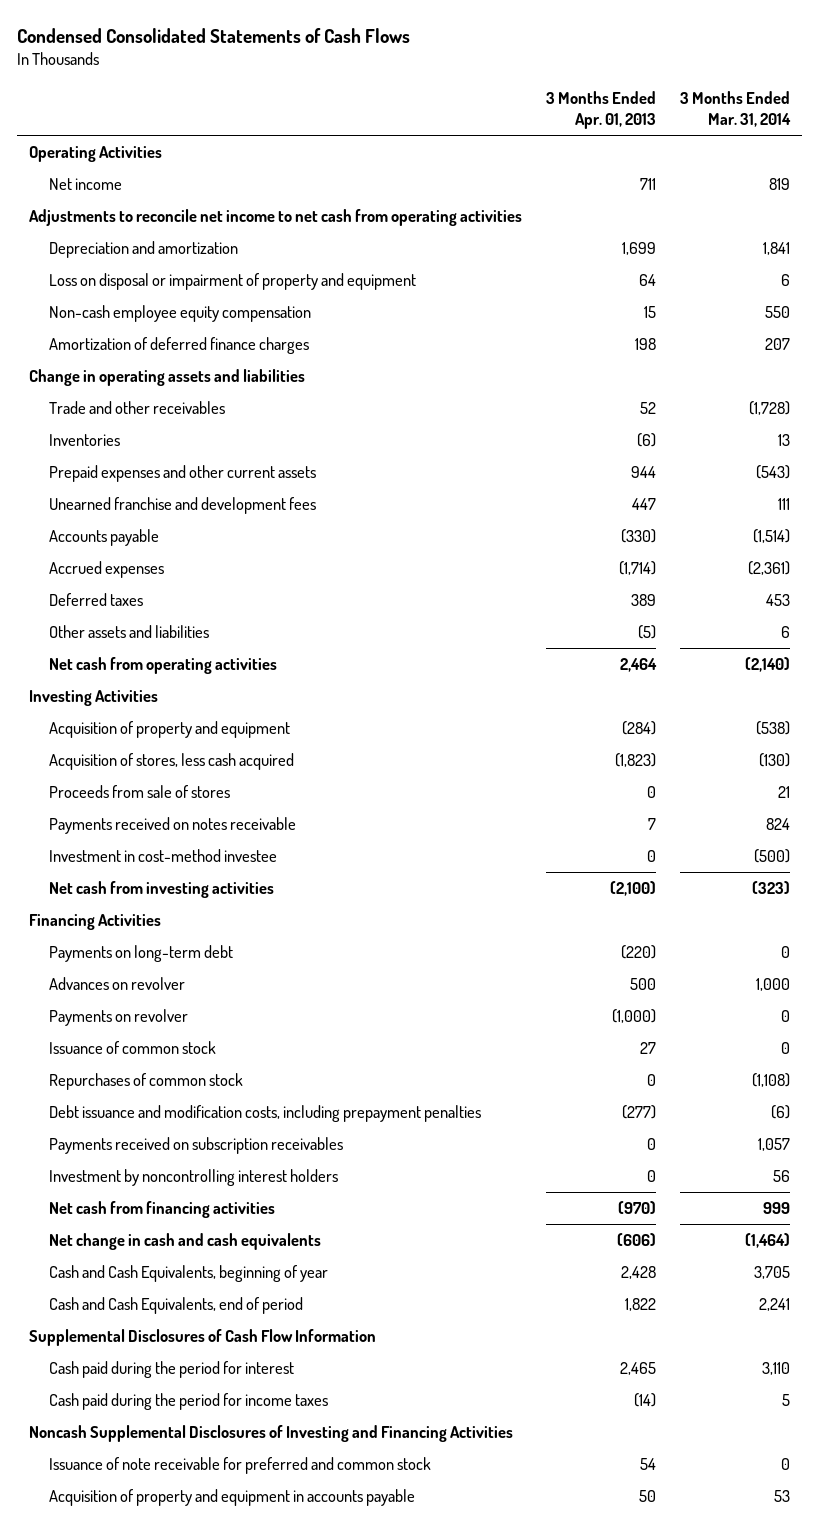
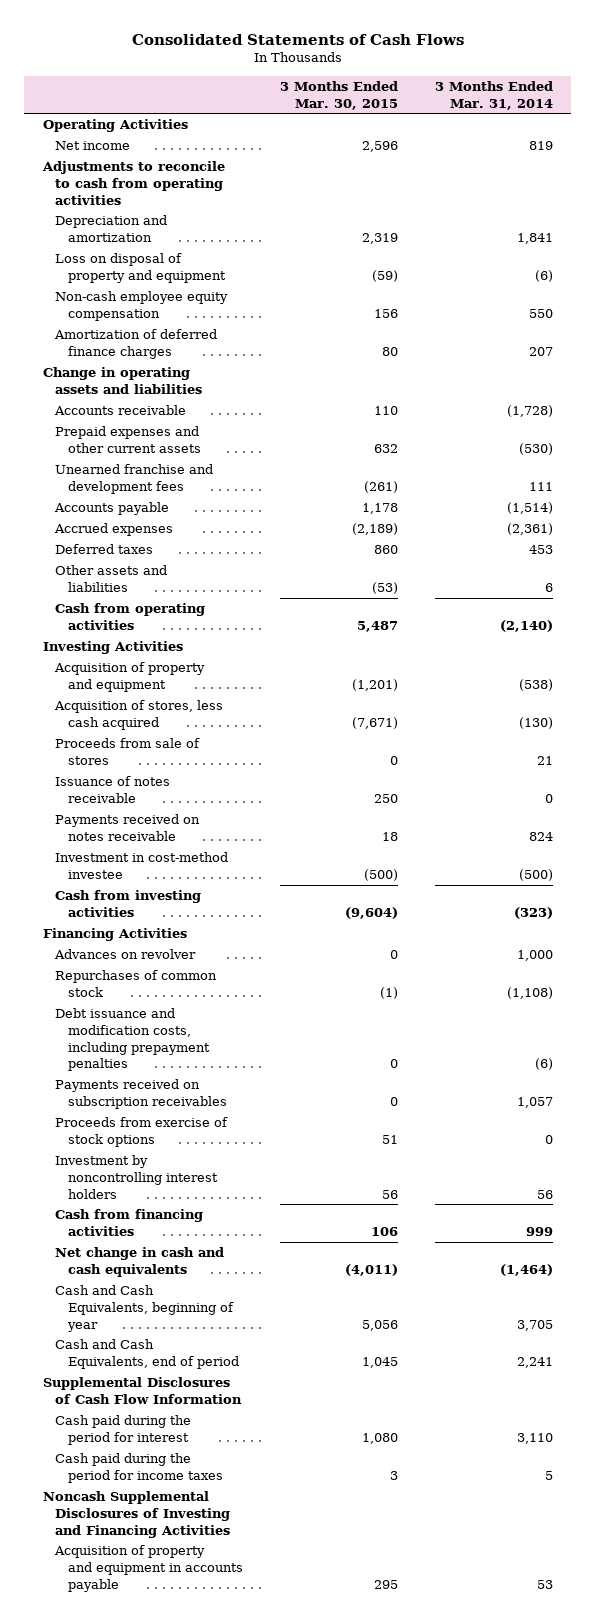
[17,27,411,43] Condensed Consolidated Statements of Cash Flows -> [131,33,464,45] Consolidated Statements of Cash Flows
[545,91,656,130] 3 Months Ended Apr. 01, 2013 -> none
none -> [280,80,399,110] 3 Months Ended Mar. 30, 2015
[28,209,522,227] Adjustments to reconcile net income to net cash from operating activities -> [41,161,225,205] Adjustments to reconcile to cash from operating activities
[48,273,416,291] Loss on disposal or impairment of property and equipment -> [55,253,227,283] Loss on disposal of property and equipment
[780,274,790,287] 6 -> [534,269,553,282] (6)
[48,434,120,447] Inventories -> none
[48,401,225,415] Trade and other receivables -> [54,405,187,416] Accounts receivable
[755,465,790,480] (543) -> [518,442,553,455] (530)
[48,657,277,675] Net cash from operating activities -> [55,603,206,630] Cash from operating activities
none -> [55,776,171,803] Issuance of notes receivable
[48,881,274,899] Net cash from investing activities -> [55,890,202,917] Cash from investing activities
[48,945,233,963] Payments on long-term debt -> none
[48,1009,188,1027] Payments on revolver -> none
[48,1041,216,1055] Issuance of common stock -> none
none -> [55,1117,229,1147] Proceeds from exercise of stock options
[48,1201,275,1219] Net cash from financing activities -> [55,1209,204,1236] Cash from financing activities
[48,1457,431,1475] Issuance of note receivable for preferred and common stock -> none

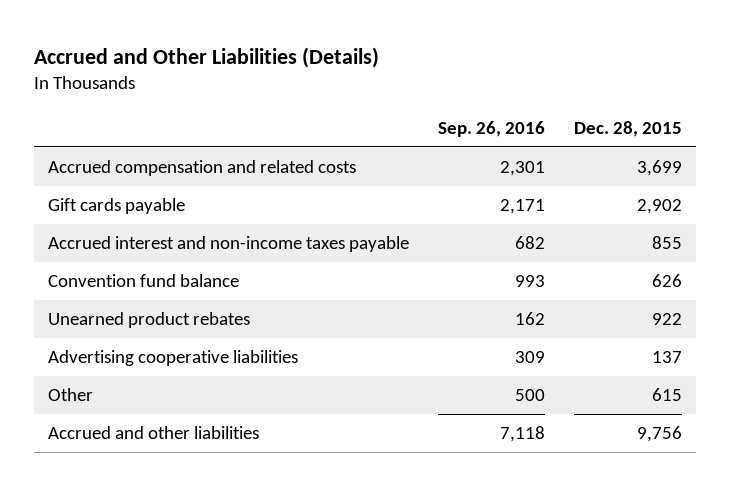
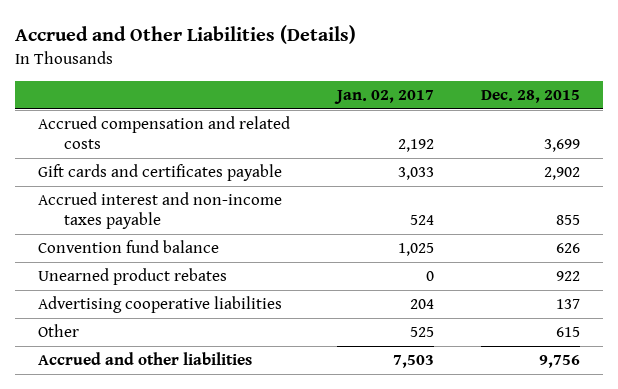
[438,120,546,137] Sep. 26, 2016 -> none
none -> [333,90,434,105] Jan. 02, 2017
[48,198,186,215] Gift cards payable -> [38,164,283,182] Gift cards and certificates payable

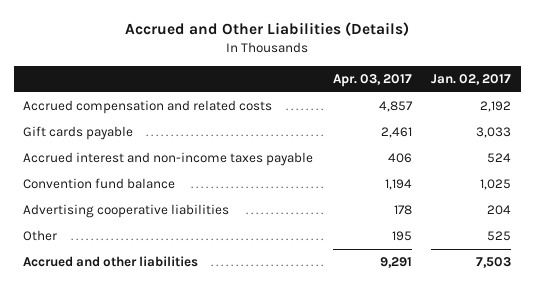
[480,90,580,104] Dec. 28, 2015 -> none
none -> [332,73,412,87] Apr. 03, 2017
[38,164,283,182] Gift cards and certificates payable -> [23,126,134,141] Gift cards payable
[38,268,228,286] Unearned product rebates -> none

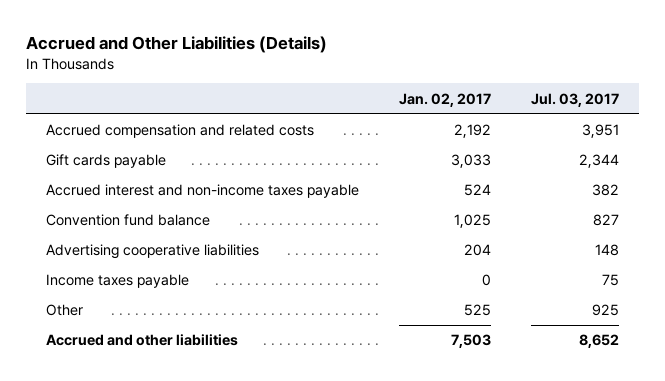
[332,73,412,87] Apr. 03, 2017 -> none
none -> [530,92,619,107] Jul. 03, 2017
none -> [45,274,189,289] Income taxes payable

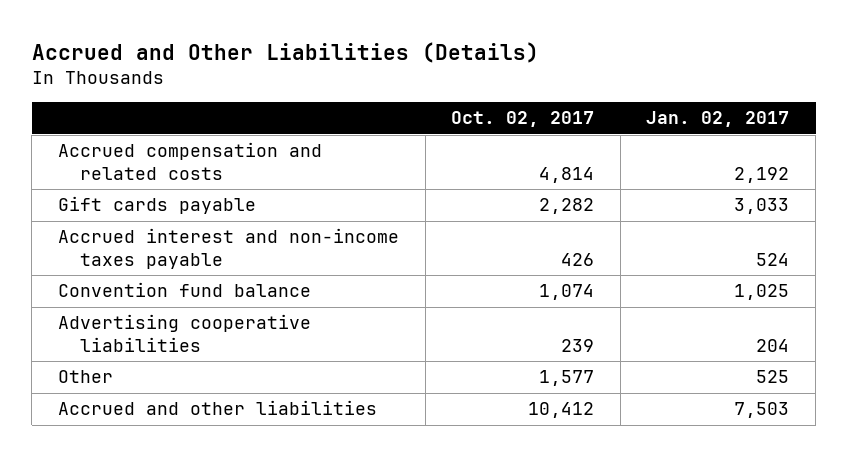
[530,92,619,107] Jul. 03, 2017 -> none
none -> [451,111,595,128] Oct. 02, 2017
[45,274,189,289] Income taxes payable -> none

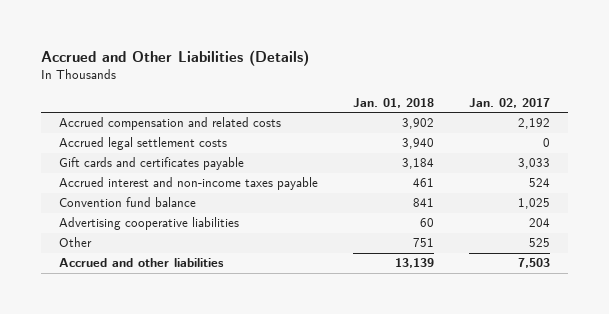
[451,111,595,128] Oct. 02, 2017 -> none
none -> [353,97,435,108] Jan. 01, 2018
none -> [58,137,227,151] Accrued legal settlement costs
[57,196,256,215] Gift cards payable -> [58,157,244,171] Gift cards and certificates payable

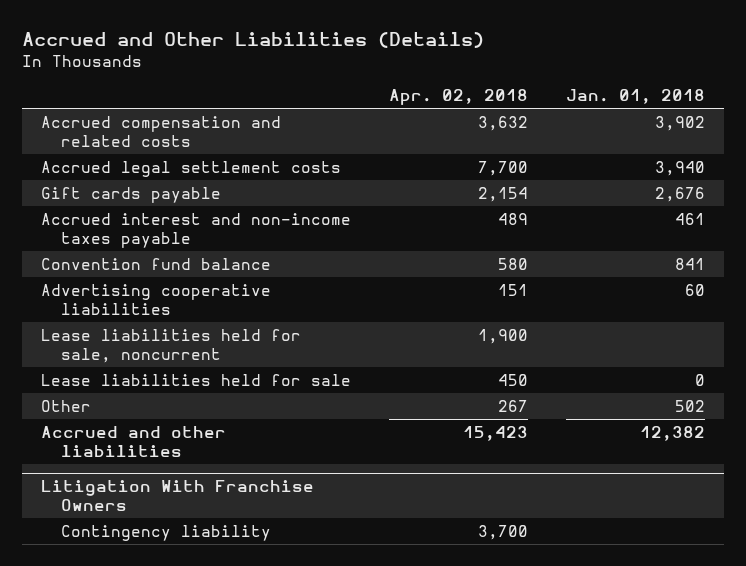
[469,97,551,108] Jan. 02, 2017 -> none
none -> [388,89,528,106] Apr. 02, 2018
[58,157,244,171] Gift cards and certificates payable -> [40,186,221,203] Gift cards payable
[402,158,435,170] 3,184 -> [655,186,706,202] 2,676
none -> [40,328,301,363] Lease liabilities held for sale, noncurrent
none -> [40,373,351,386] Lease liabilities held for sale
[413,238,435,248] 751 -> [675,399,706,412] 502
[395,258,435,269] 13,139 -> [640,425,706,441] 12,382
none -> [40,480,314,511] Litigation With Franchise Owners
none -> [61,524,272,541] Contingency liability

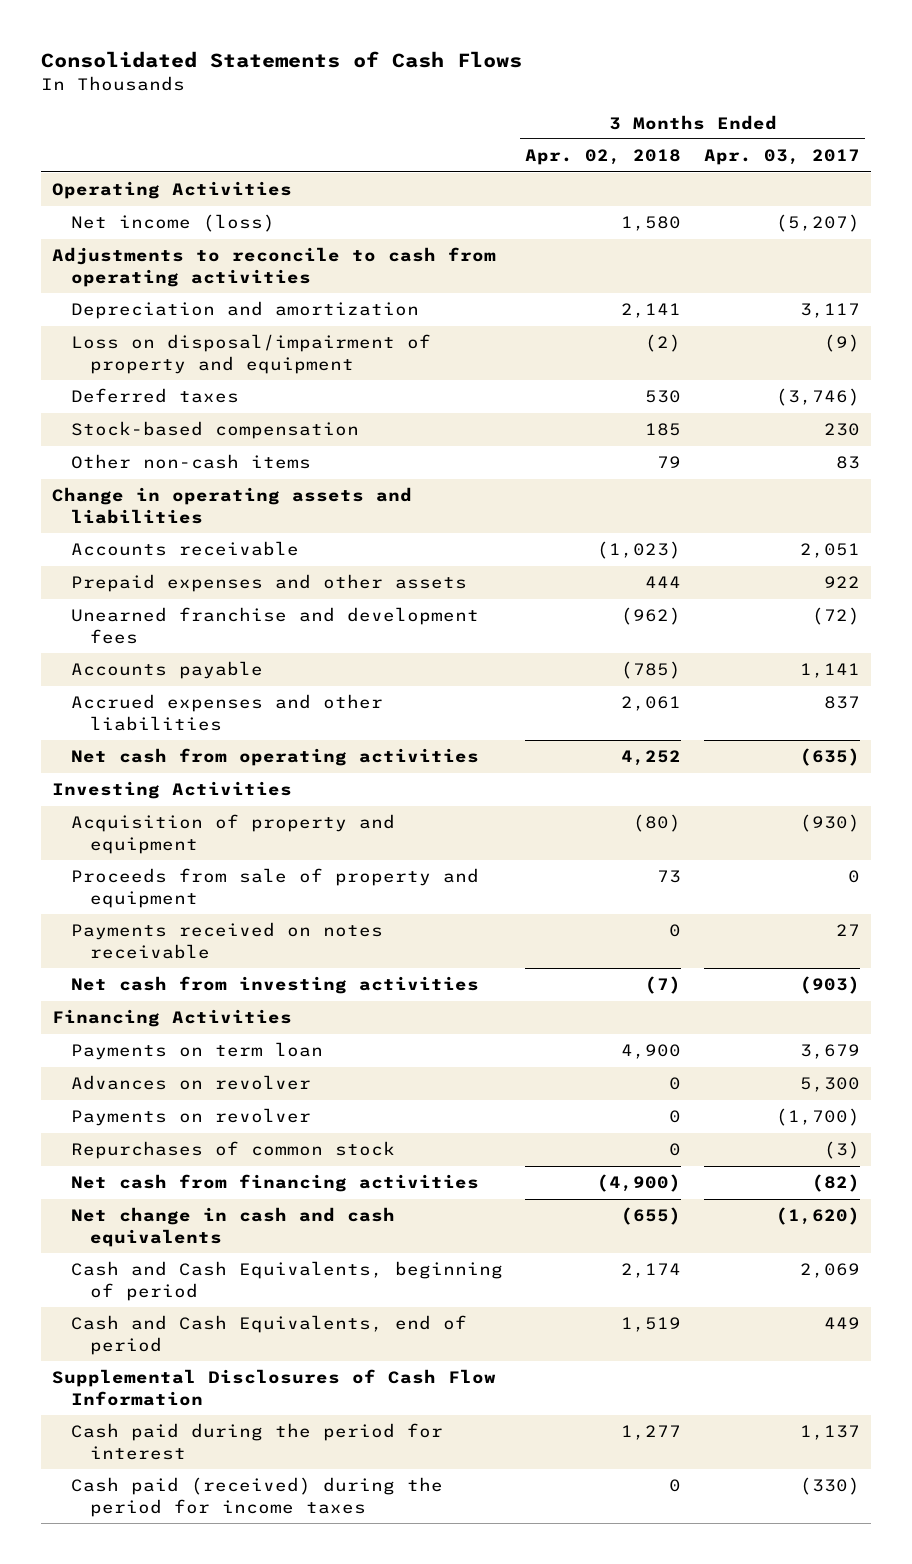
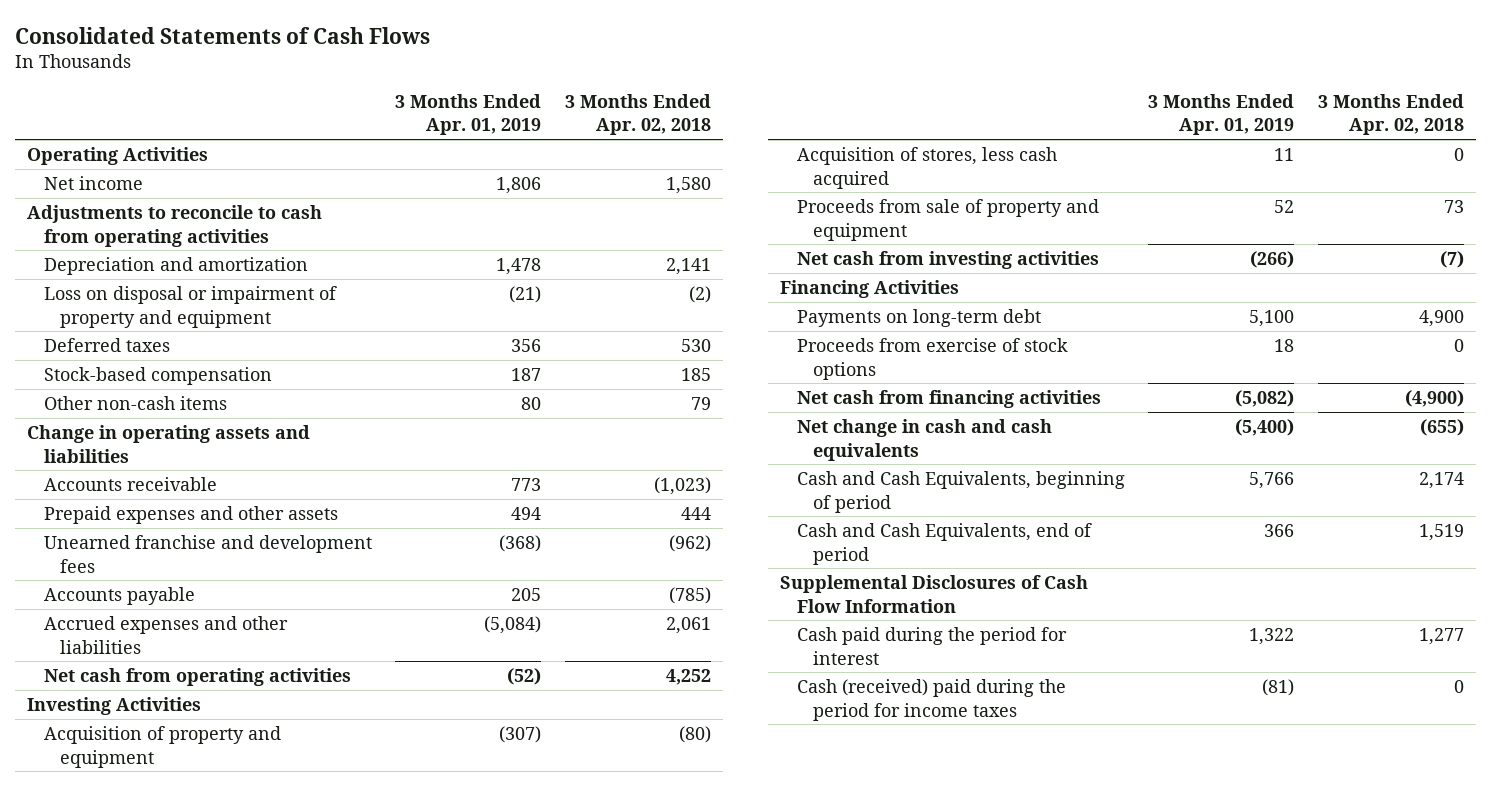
[703,149,860,166] Apr. 03, 2017 -> none
none -> [395,93,542,136] 3 Months Ended Apr. 01, 2019
[71,214,276,233] Net income (loss) -> [43,175,143,190] Net income
[71,334,432,374] Loss on disposal/impairment of property and equipment -> [43,285,337,328] Loss on disposal or impairment of property and equipment
none -> [796,146,1057,189] Acquisition of stores, less cash acquired
[71,922,384,959] Payments received on notes receivable -> none
[71,1075,312,1091] Advances on revolver -> none
[71,1108,312,1127] Payments on revolver -> none
[71,1141,396,1160] Repurchases of common stock -> none
[71,1042,324,1061] Payments on term loan -> [796,308,1041,327] Payments on long-term debt
none -> [796,337,1068,380] Proceeds from exercise of stock options
[71,1477,444,1517] Cash paid (received) during the period for income taxes -> [796,678,1066,721] Cash (received) paid during the period for income taxes

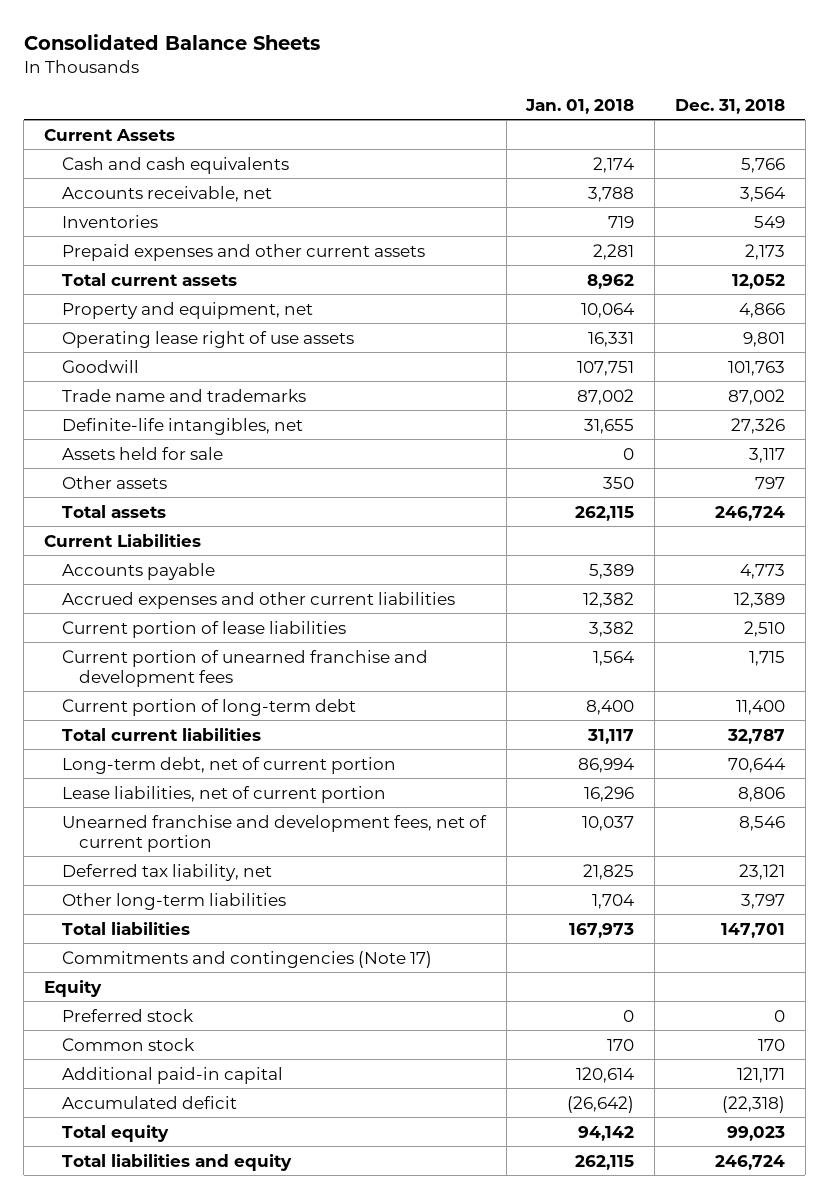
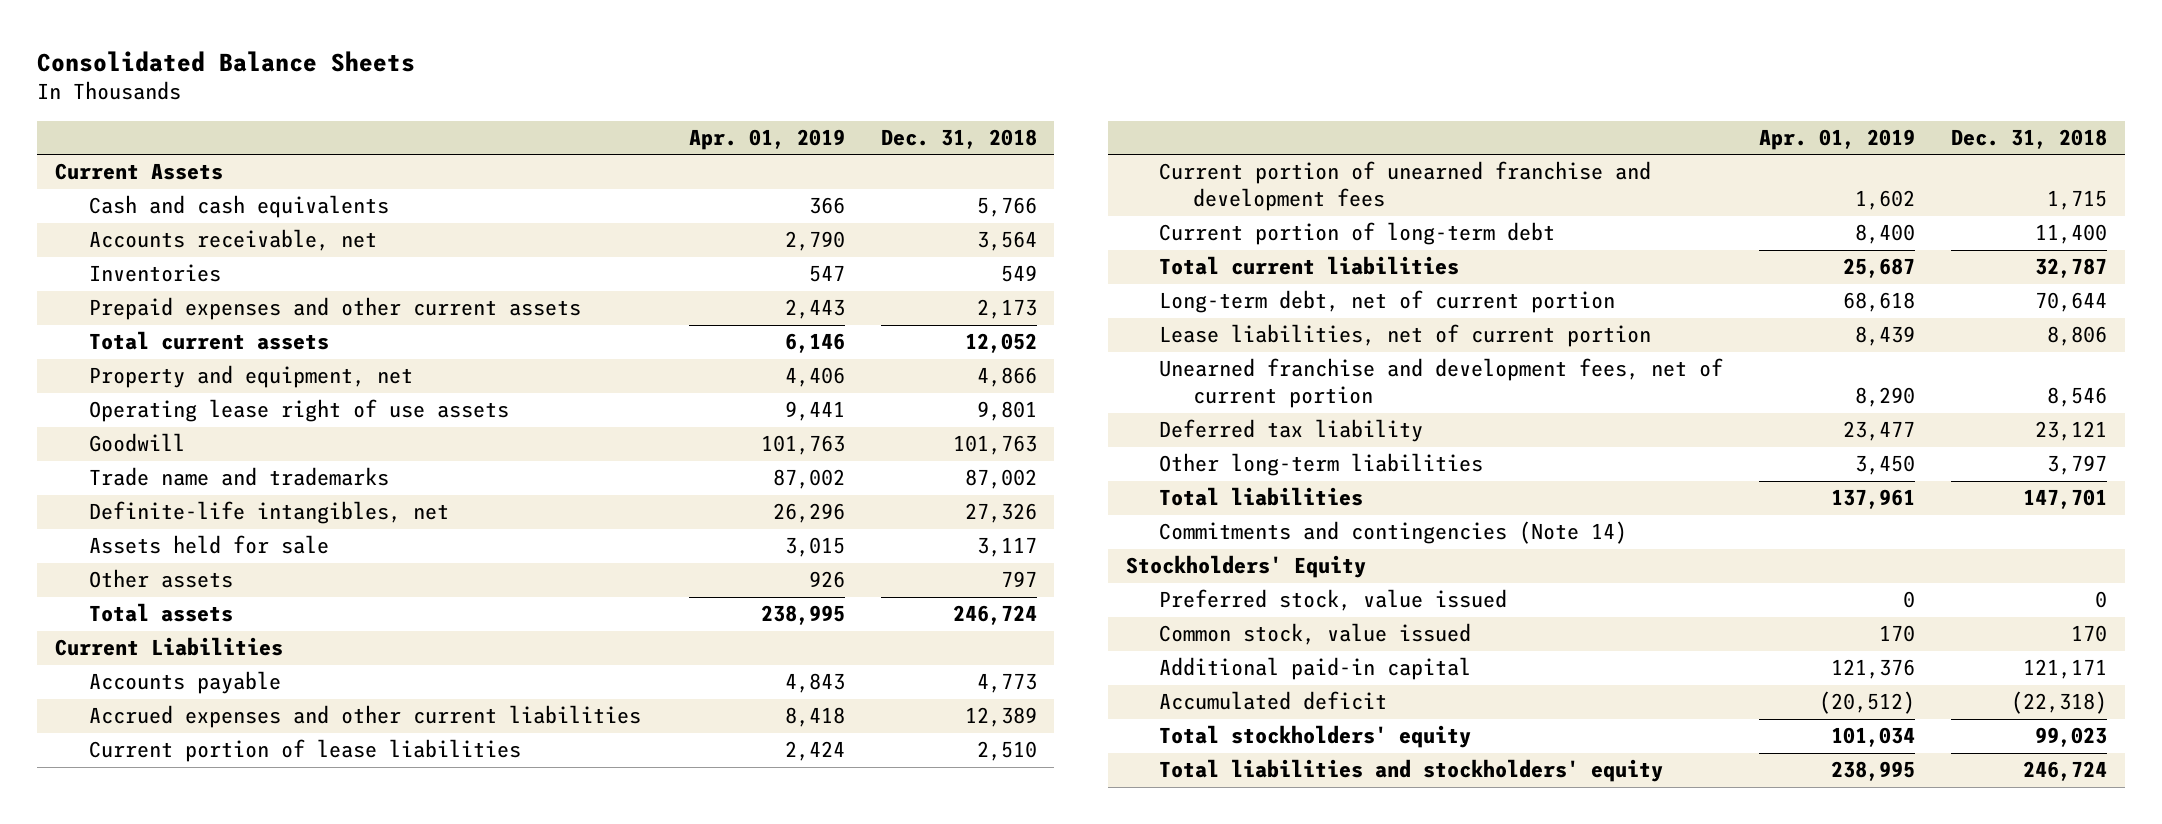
[525,98,635,114] Jan. 01, 2018 -> none
none -> [688,129,845,151] Apr. 01, 2019
[61,863,272,881] Deferred tax liability, net -> [1159,419,1424,443] Deferred tax liability
[61,950,432,968] Commitments and contingencies (Note 17) -> [1159,521,1628,545] Commitments and contingencies (Note 14)
[44,979,103,997] Equity -> [1125,555,1366,579] Stockholders' Equity
[61,1008,194,1022] Preferred stock -> [1159,589,1508,612] Preferred stock, value issued
[61,1037,195,1051] Common stock -> [1159,623,1472,646] Common stock, value issued
[61,1124,169,1142] Total equity -> [1159,725,1472,749] Total stockholders' equity
[61,1153,292,1171] Total liabilities and equity -> [1159,759,1664,783] Total liabilities and stockholders' equity

